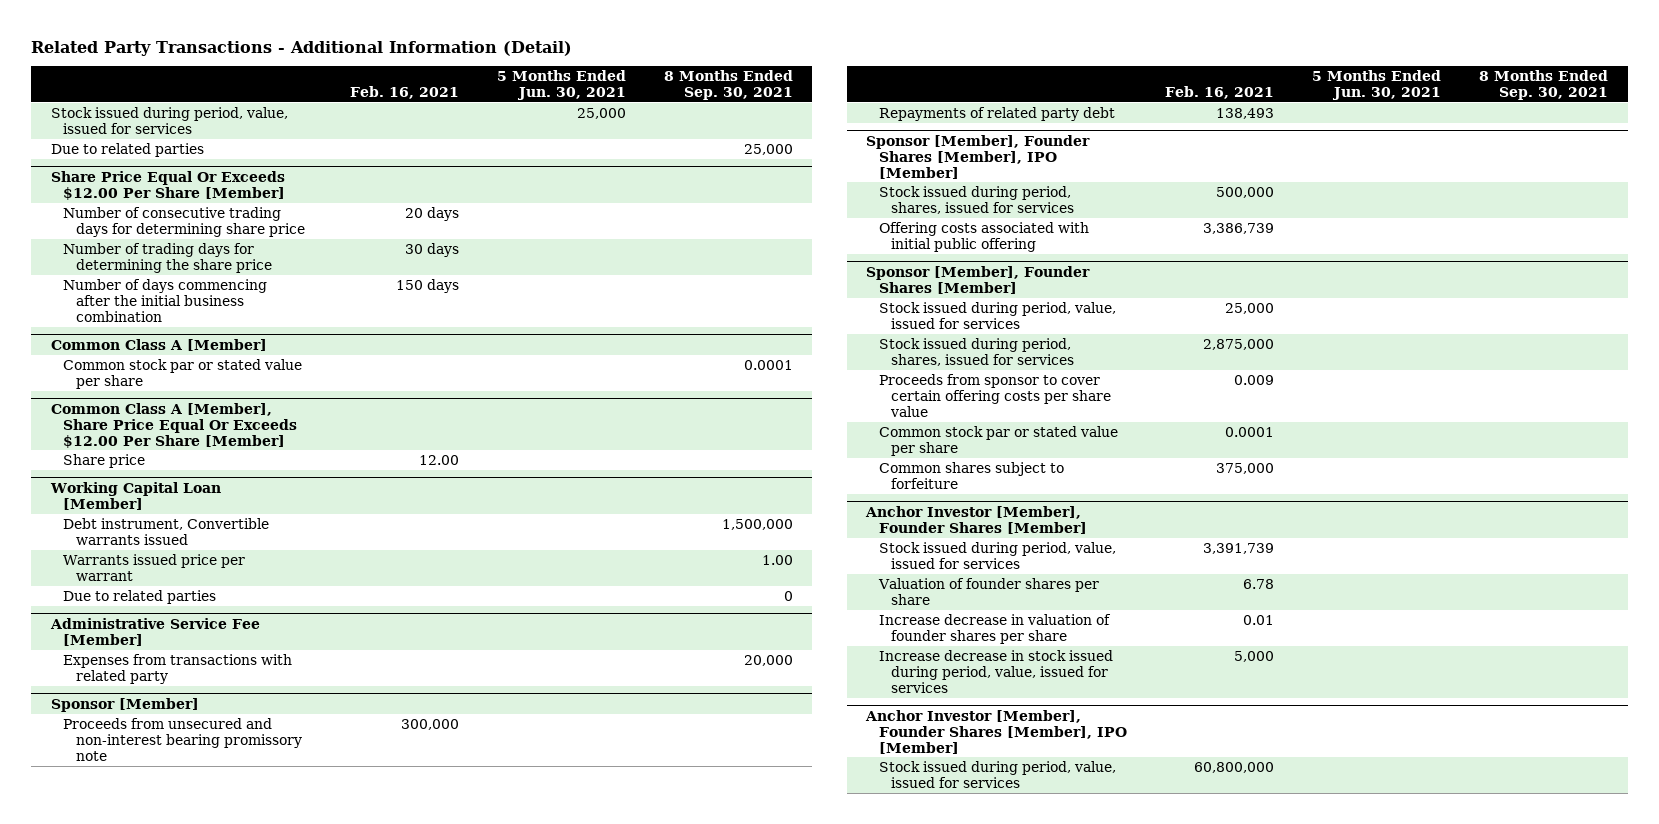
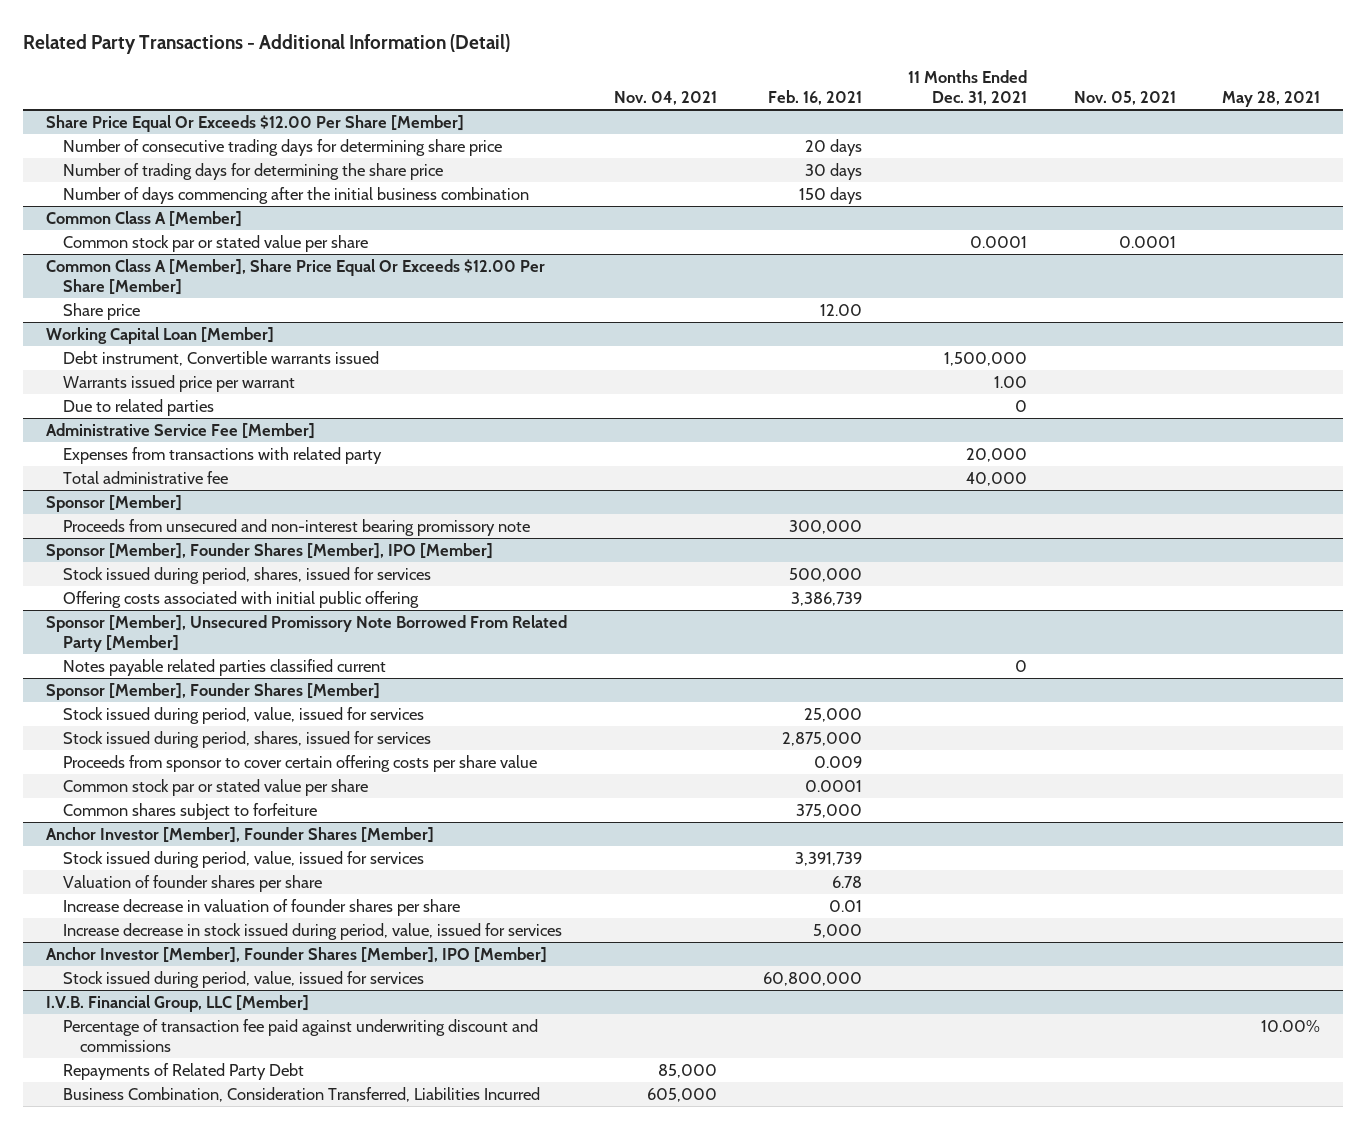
[496,70,626,101] 5 Months Ended Jun. 30, 2021 -> none
[664,70,794,101] 8 Months Ended Sep. 30, 2021 -> none
none -> [613,91,717,106] Nov. 04, 2021
none -> [908,70,1028,106] 11 Months Ended Dec. 31, 2021
none -> [1073,91,1176,106] Nov. 05, 2021
none -> [1221,91,1320,108] May 28, 2021
[50,106,288,134] Stock issued during period, value, issued for services -> none
[50,142,204,157] Due to related parties -> none
none -> [63,470,229,484] Total administrative fee
[878,106,1115,121] Repayments of related party debt -> none
none -> [46,614,568,652] Sponsor [Member], Unsecured Promissory Note Borrowed From Related Party [Member]
none -> [63,658,387,676] Notes payable related parties classified current
none -> [46,994,310,1012] I.V.B. Financial Group, LLC [Member]
none -> [63,1018,539,1052] Percentage of transaction fee paid against underwriting discount and commissions
none -> [63,1062,305,1080] Repayments of Related Party Debt
none -> [63,1086,541,1102] Business Combination, Consideration Transferred, Liabilities Incurred

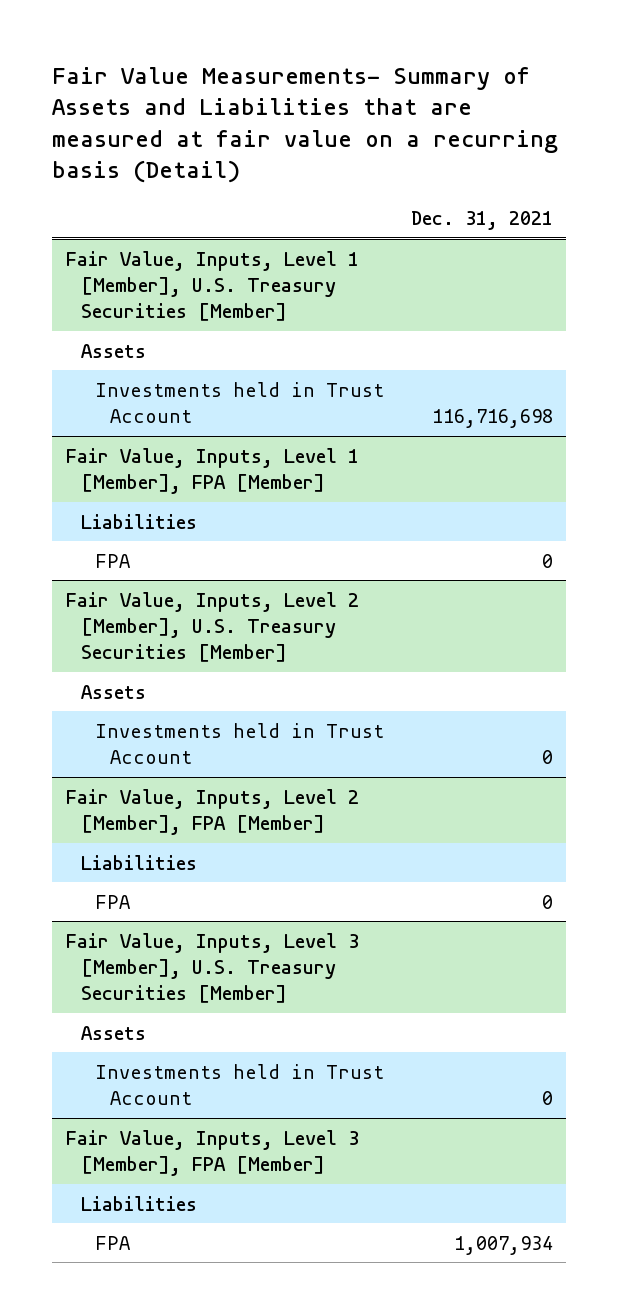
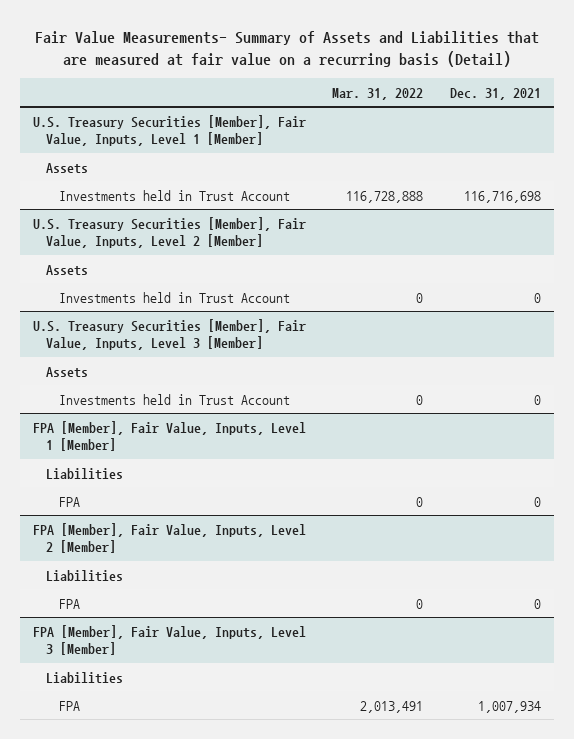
none -> [332,87,424,100] Mar. 31, 2022
[65,250,359,322] Fair Value, Inputs, Level 1 [Member], U.S. Treasury Securities [Member] -> [33,114,307,147] U.S. Treasury Securities [Member], Fair Value, Inputs, Level 1 [Member]
[65,447,359,494] Fair Value, Inputs, Level 1 [Member], FPA [Member] -> none
[80,513,197,529] Liabilities -> none
[95,553,132,568] FPA -> none
[65,591,359,663] Fair Value, Inputs, Level 2 [Member], U.S. Treasury Securities [Member] -> [33,216,307,249] U.S. Treasury Securities [Member], Fair Value, Inputs, Level 2 [Member]
[65,788,359,835] Fair Value, Inputs, Level 2 [Member], FPA [Member] -> none
[80,854,197,870] Liabilities -> none
[95,894,132,909] FPA -> none
[65,932,359,1004] Fair Value, Inputs, Level 3 [Member], U.S. Treasury Securities [Member] -> [33,318,307,351] U.S. Treasury Securities [Member], Fair Value, Inputs, Level 3 [Member]
[65,1129,359,1176] Fair Value, Inputs, Level 3 [Member], FPA [Member] -> [33,420,307,452] FPA [Member], Fair Value, Inputs, Level 1 [Member]
none -> [59,496,81,507] FPA
none -> [33,522,307,554] FPA [Member], Fair Value, Inputs, Level 2 [Member]
none -> [46,569,124,582] Liabilities
none -> [59,598,81,609] FPA
none -> [33,624,307,656] FPA [Member], Fair Value, Inputs, Level 3 [Member]
none -> [46,671,124,684] Liabilities

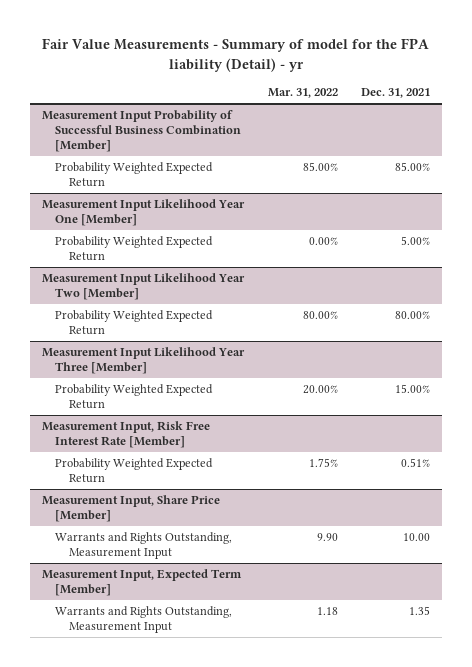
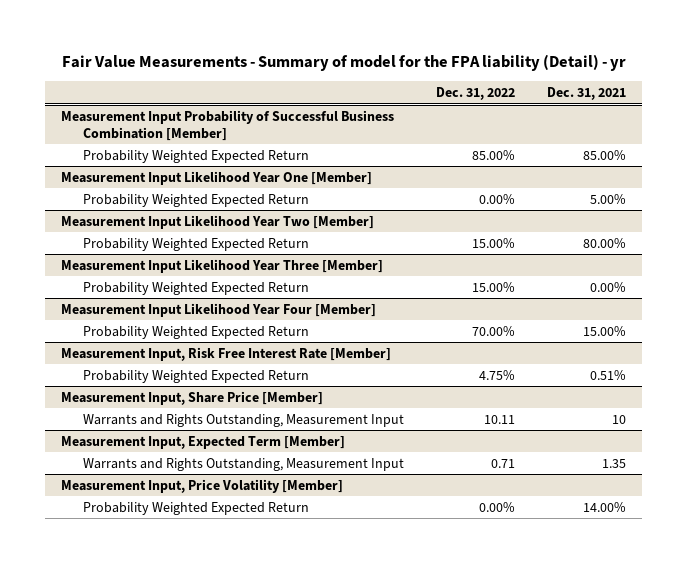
[267,88,338,99] Mar. 31, 2022 -> none
none -> [436,87,516,101] Dec. 31, 2022
none -> [83,281,310,295] Probability Weighted Expected Return
none -> [61,302,377,317] Measurement Input Likelihood Year Four [Member]
[403,533,431,542] 10.00 -> [611,414,626,424] 10
none -> [61,478,344,493] Measurement Input, Price Volatility [Member]
none -> [83,501,310,515] Probability Weighted Expected Return

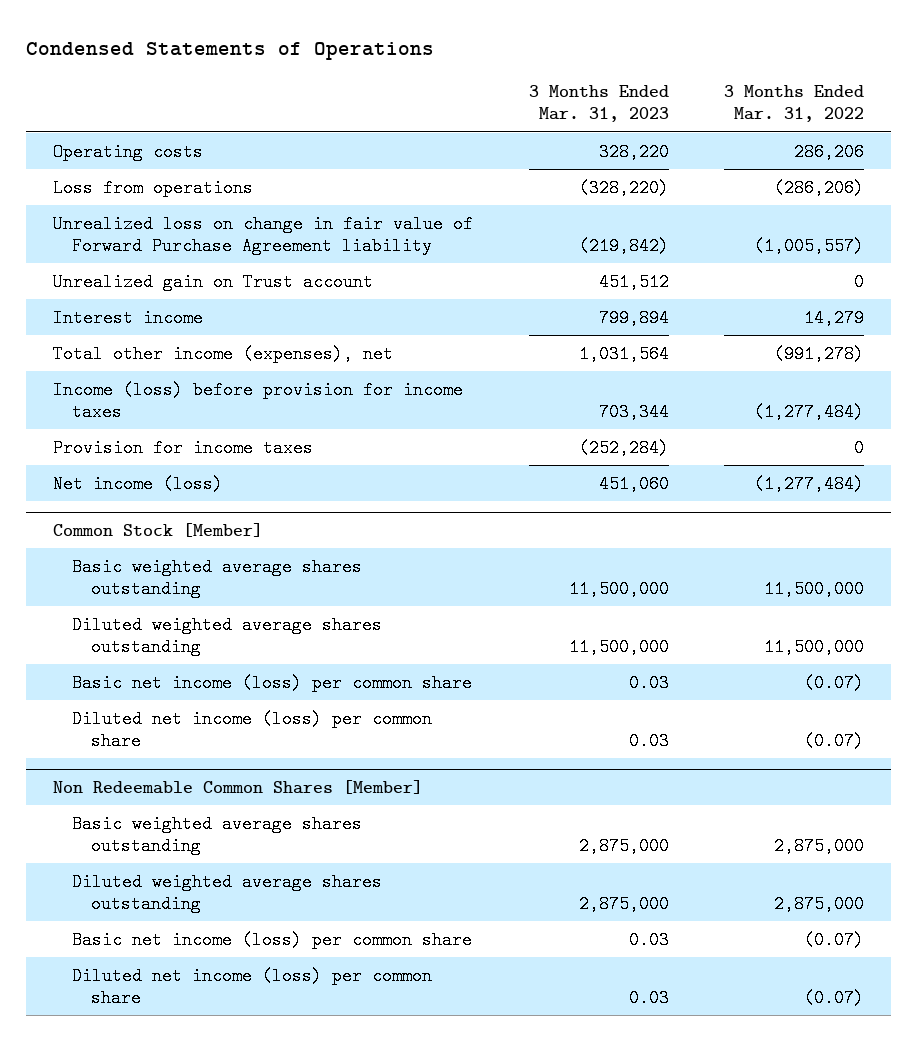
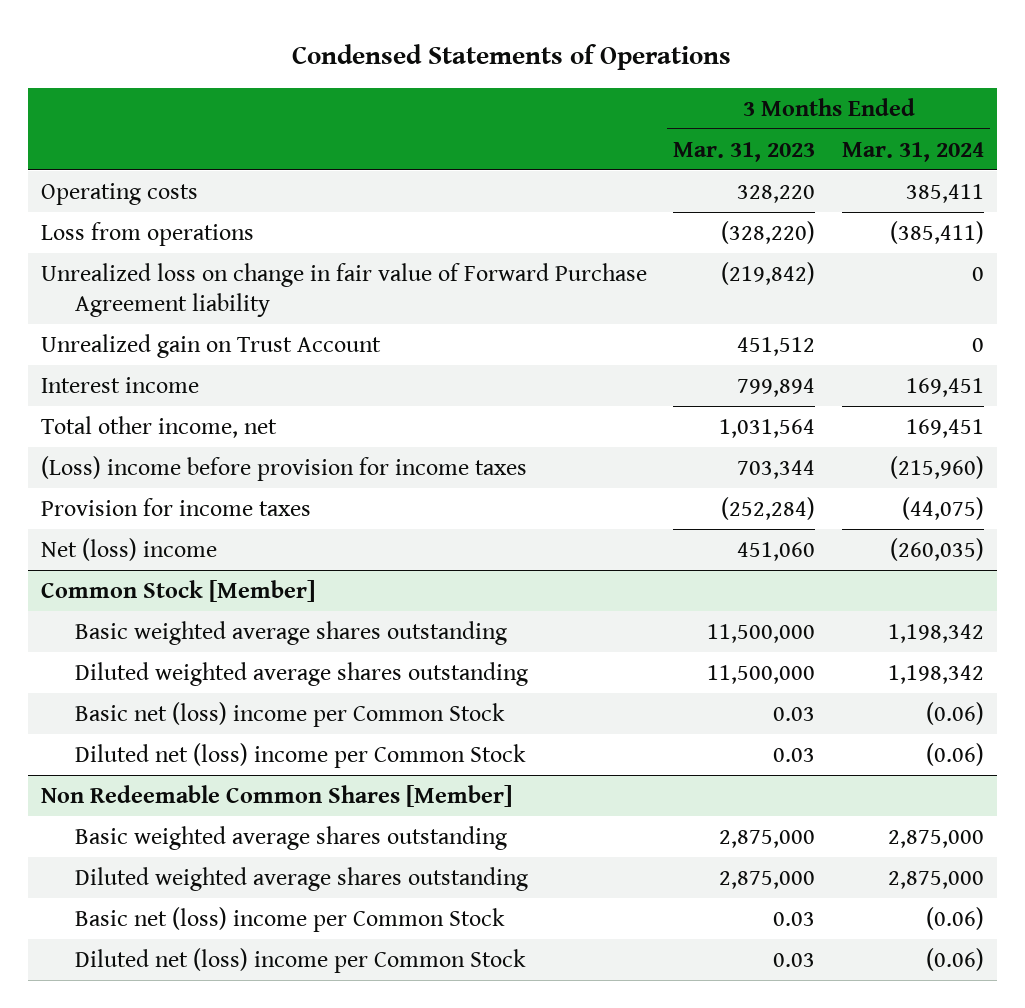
[723,85,864,123] 3 Months Ended Mar. 31, 2022 -> none
none -> [841,141,984,162] Mar. 31, 2024
[53,272,374,291] Unrealized gain on Trust account -> [40,333,381,358] Unrealized gain on Trust Account
[53,344,394,363] Total other income (expenses), net -> [40,415,277,438] Total other income, net
[53,380,464,421] Income (loss) before provision for income taxes -> [40,455,527,481] (Loss) income before provision for income taxes
[53,474,224,493] Net income (loss) -> [40,537,217,561] Net (loss) income
[72,673,473,692] Basic net income (loss) per common share -> [74,701,505,727] Basic net (loss) income per Common Stock
[72,709,433,750] Diluted net income (loss) per common share -> [74,742,526,768] Diluted net (loss) income per Common Stock
[72,930,473,949] Basic net income (loss) per common share -> [74,906,505,932] Basic net (loss) income per Common Stock
[72,966,433,1007] Diluted net income (loss) per common share -> [74,947,526,973] Diluted net (loss) income per Common Stock

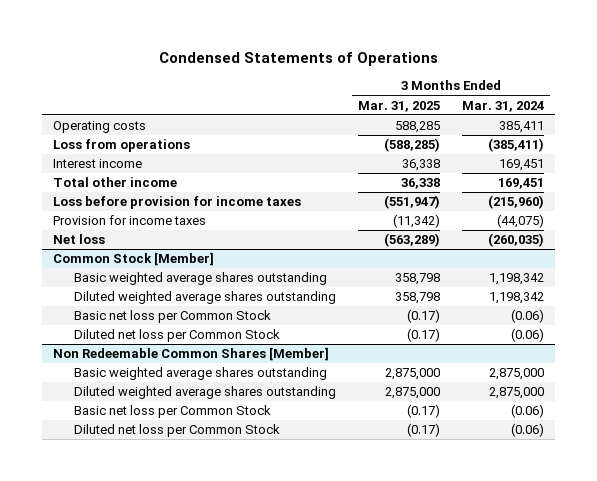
[673,141,816,162] Mar. 31, 2023 -> none
none -> [357,100,440,112] Mar. 31, 2025
[40,262,647,317] Unrealized loss on change in fair value of Forward Purchase Agreement liability -> none
[40,333,381,358] Unrealized gain on Trust Account -> none
[40,415,277,438] Total other income, net -> [53,177,178,188] Total other income
[40,455,527,481] (Loss) income before provision for income taxes -> [53,196,302,210] Loss before provision for income taxes
[40,537,217,561] Net (loss) income -> [53,234,106,245] Net loss
[74,701,505,727] Basic net (loss) income per Common Stock -> [73,310,271,324] Basic net loss per Common Stock
[74,742,526,768] Diluted net (loss) income per Common Stock -> [73,329,280,343] Diluted net loss per Common Stock
[74,906,505,932] Basic net (loss) income per Common Stock -> [73,405,271,419] Basic net loss per Common Stock
[74,947,526,973] Diluted net (loss) income per Common Stock -> [73,424,280,438] Diluted net loss per Common Stock

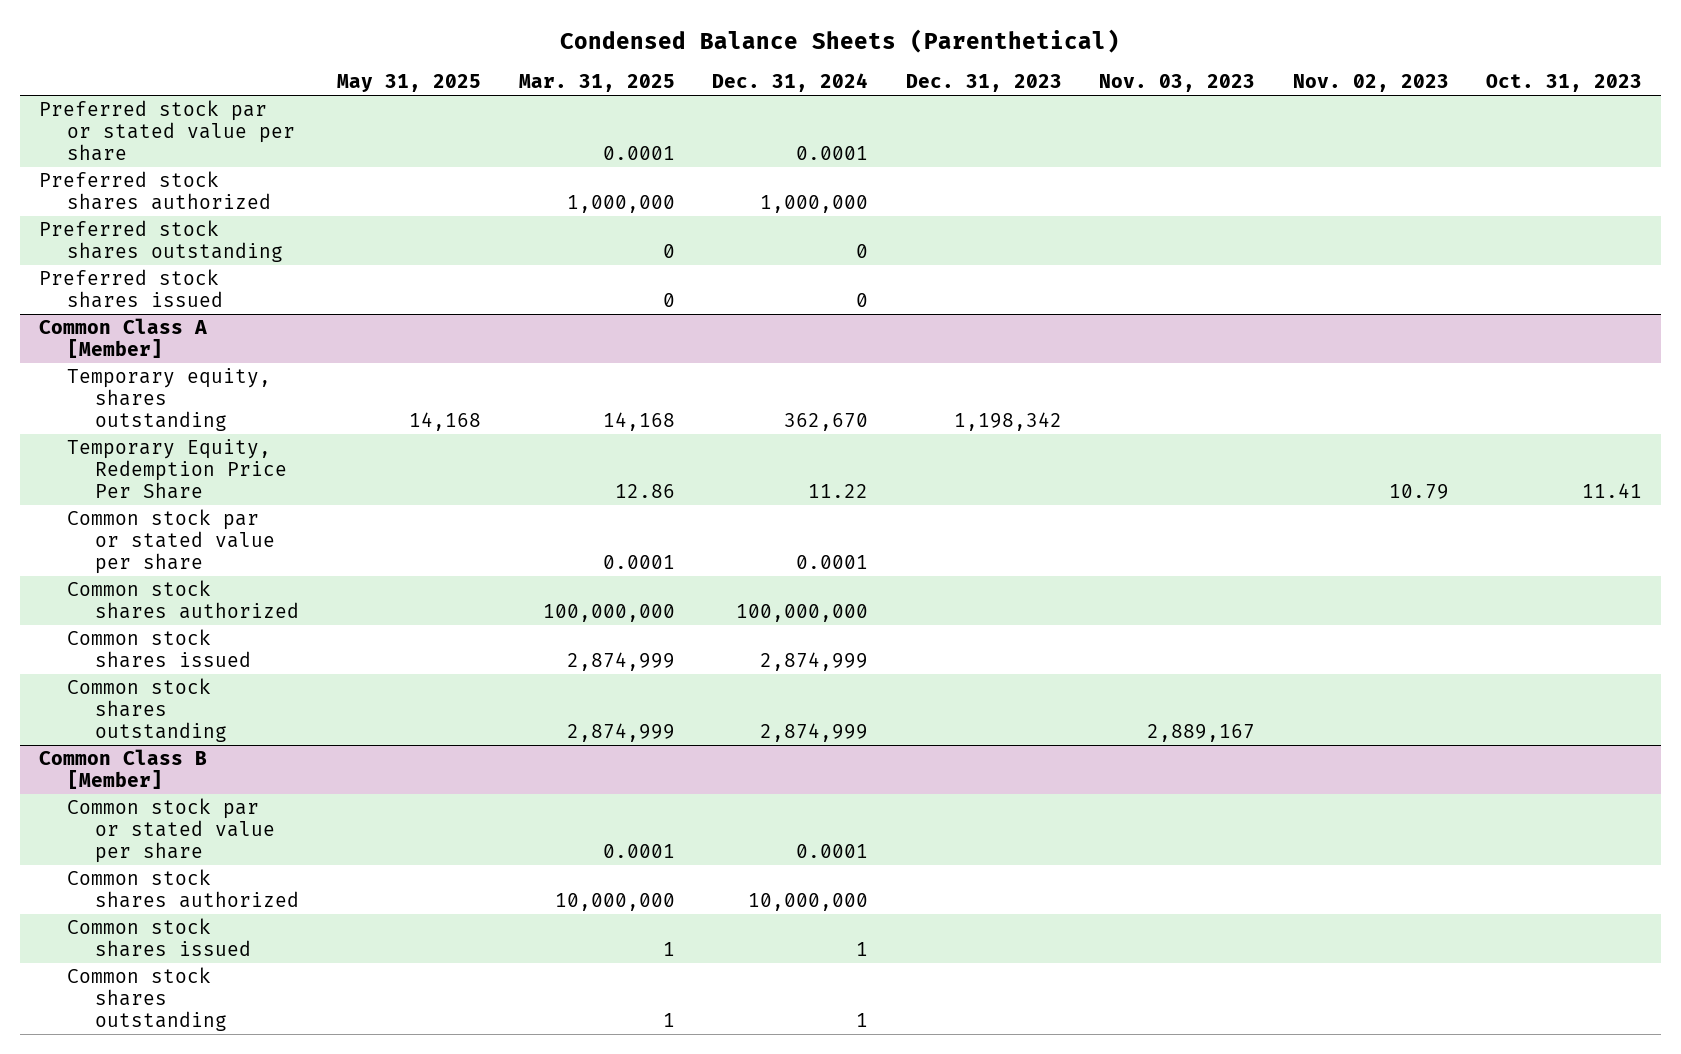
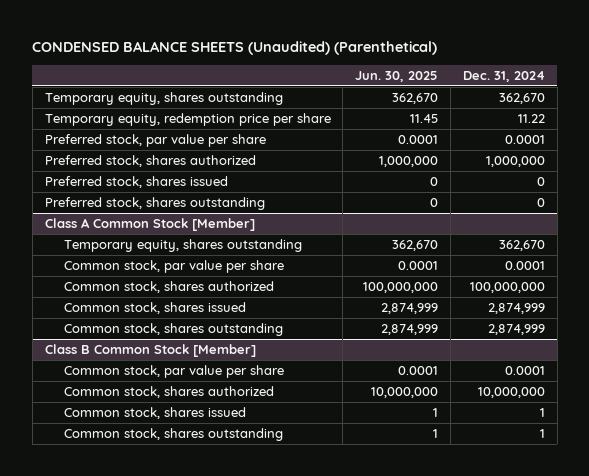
[560,29,1121,54] Condensed Balance Sheets (Parenthetical) -> [32,41,438,56] CONDENSED BALANCE SHEETS (Unaudited) (Parenthetical)
[337,74,482,93] May 31, 2025 -> none
[518,74,675,93] Mar. 31, 2025 -> none
[905,74,1062,93] Dec. 31, 2023 -> none
[1099,74,1256,93] Nov. 03, 2023 -> none
[1292,74,1449,93] Nov. 02, 2023 -> none
[1486,74,1643,93] Oct. 31, 2023 -> none
none -> [355,70,439,82] Jun. 30, 2025
[38,100,296,161] Preferred stock par or stated value per share -> none
[38,171,272,210] Preferred stock shares authorized -> none
[38,220,284,262] Preferred stock shares outstanding -> none
[38,269,224,308] Preferred stock shares issued -> none
[38,318,207,358] Common Class A [Member] -> none
[67,439,288,499] Temporary Equity, Redemption Price Per Share -> [44,112,331,126] Temporary equity, redemption price per share
none -> [44,133,266,147] Preferred stock, par value per share
none -> [44,154,256,167] Preferred stock, shares authorized
none -> [44,175,228,188] Preferred stock, shares issued
none -> [44,196,265,210] Preferred stock, shares outstanding
none -> [44,217,255,231] Class A Common Stock [Member]
none -> [63,238,302,252] Temporary equity, shares outstanding
[67,509,276,574] Common stock par or stated value per share -> [63,259,284,273] Common stock, par value per share
[67,580,300,619] Common stock shares authorized -> [63,280,274,293] Common stock, shares authorized
[67,629,252,668] Common stock shares issued -> [63,301,246,314] Common stock, shares issued
[67,678,228,742] Common stock shares outstanding -> [63,322,283,336] Common stock, shares outstanding
[38,749,207,789] Common Class B [Member] -> [44,343,256,357] Class B Common Stock [Member]
[67,798,276,863] Common stock par or stated value per share -> [63,364,284,378] Common stock, par value per share
[67,869,300,908] Common stock shares authorized -> [63,385,274,398] Common stock, shares authorized
[67,918,252,957] Common stock shares issued -> [63,406,246,419] Common stock, shares issued
[67,967,228,1031] Common stock shares outstanding -> [63,427,283,441] Common stock, shares outstanding

